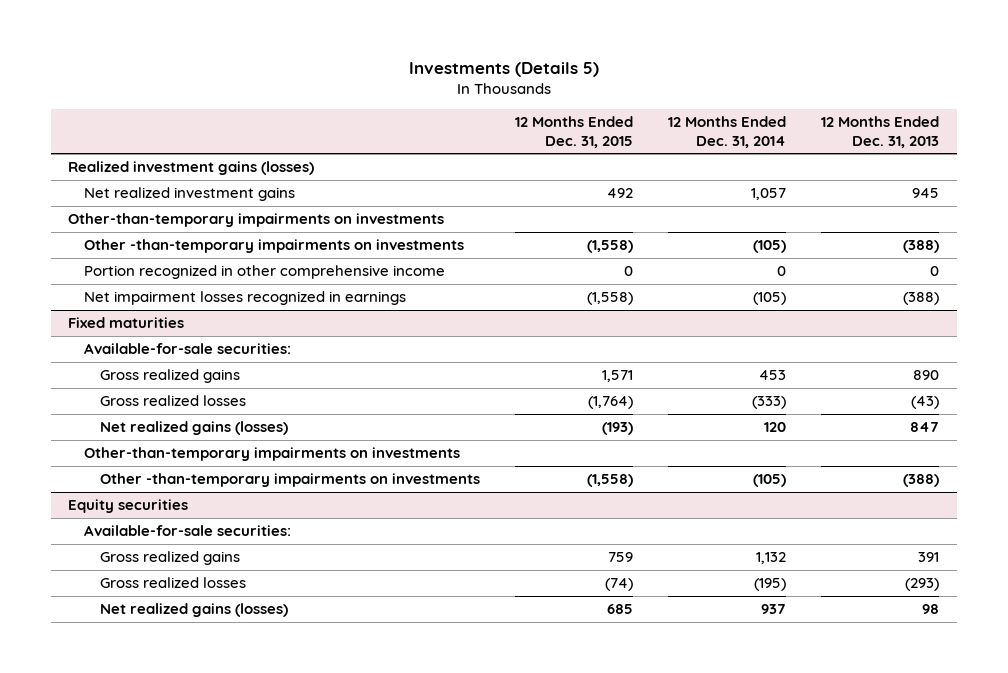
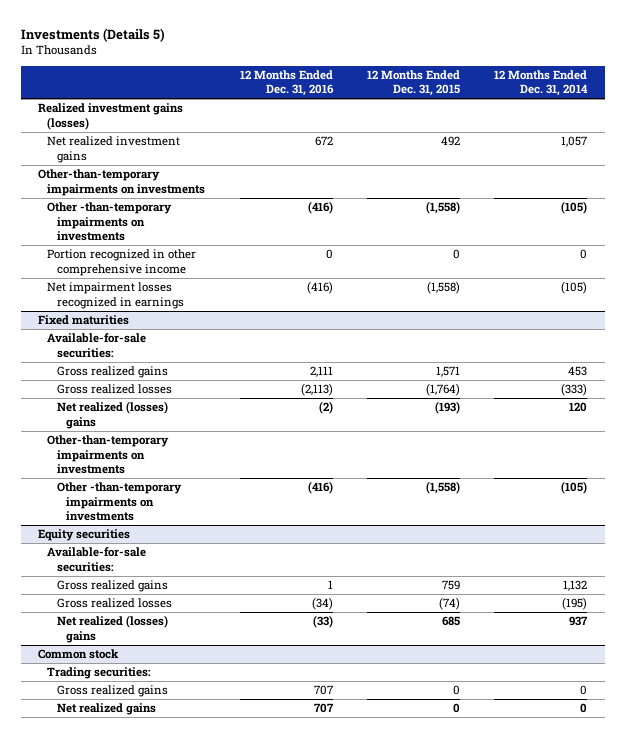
[821,116,940,148] 12 Months Ended Dec. 31, 2013 -> none
none -> [239,69,334,97] 12 Months Ended Dec. 31, 2016
[100,421,289,436] Net realized gains (losses) -> [56,401,168,429] Net realized (losses) gains
[100,603,289,618] Net realized gains (losses) -> [56,615,168,643] Net realized (losses) gains
none -> [37,649,119,660] Common stock
none -> [47,667,152,680] Trading securities:
none -> [56,685,168,698] Gross realized gains
none -> [56,703,156,716] Net realized gains

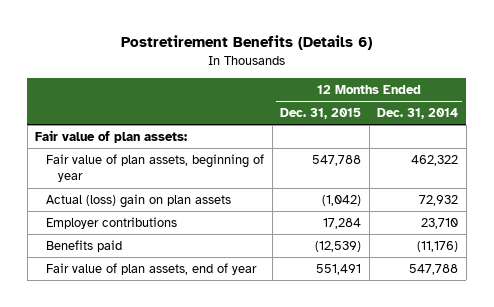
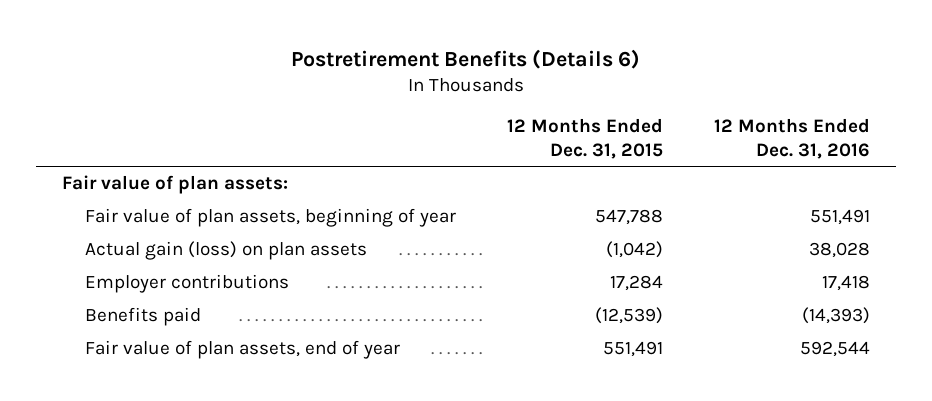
[377,108,459,120] Dec. 31, 2014 -> none
none -> [714,118,871,159] 12 Months Ended Dec. 31, 2016
[46,194,232,209] Actual (loss) gain on plan assets -> [85,241,368,261] Actual gain (loss) on plan assets

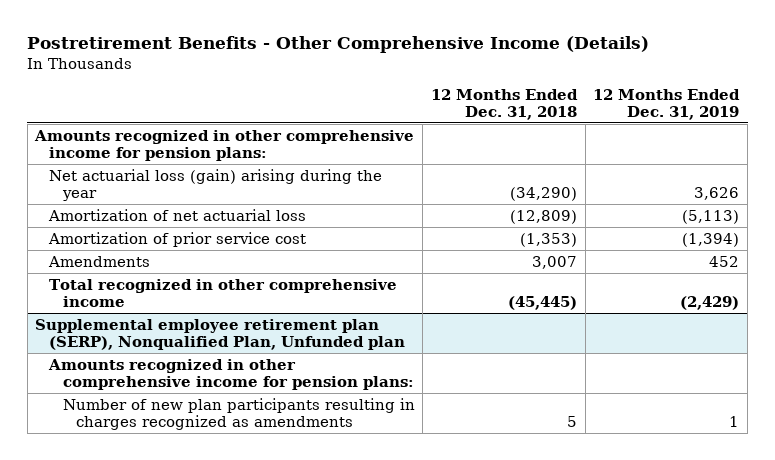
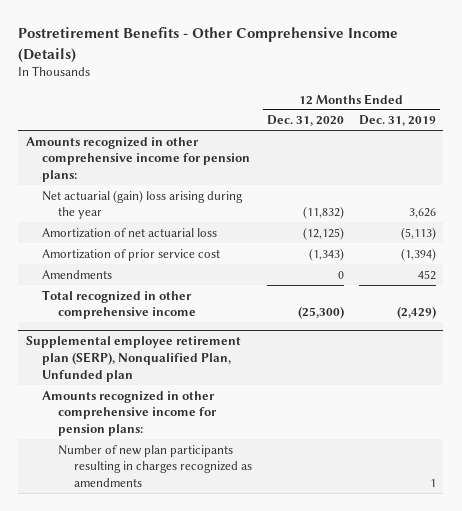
[431,88,579,120] 12 Months Ended Dec. 31, 2018 -> none
none -> [266,115,344,127] Dec. 31, 2020
[48,168,382,201] Net actuarial loss (gain) arising during the year -> [41,189,243,220] Net actuarial (gain) loss arising during the year

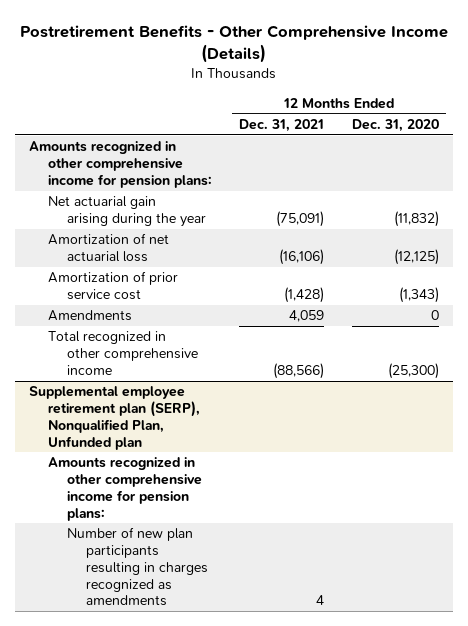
[358,115,436,127] Dec. 31, 2019 -> none
none -> [239,118,325,132] Dec. 31, 2021
[41,189,243,220] Net actuarial (gain) loss arising during the year -> [47,196,206,228] Net actuarial gain arising during the year

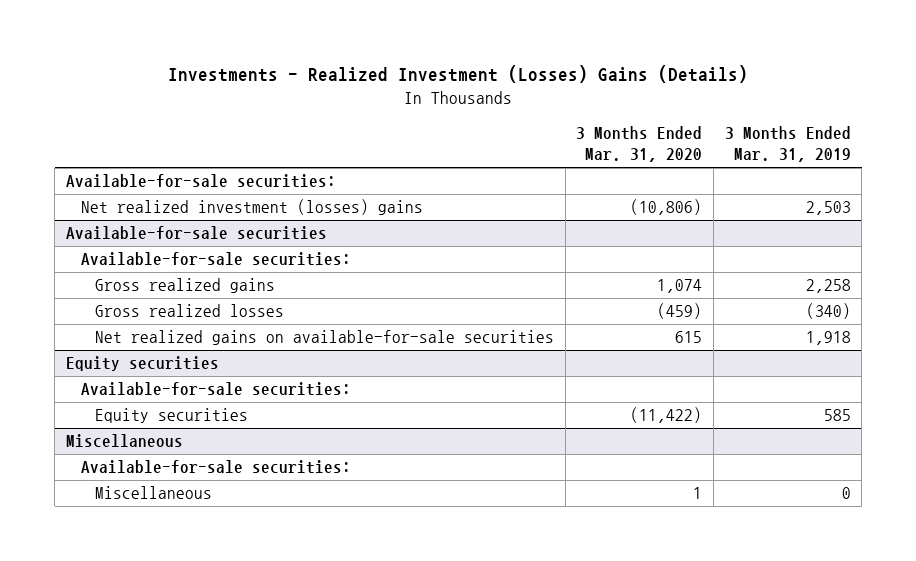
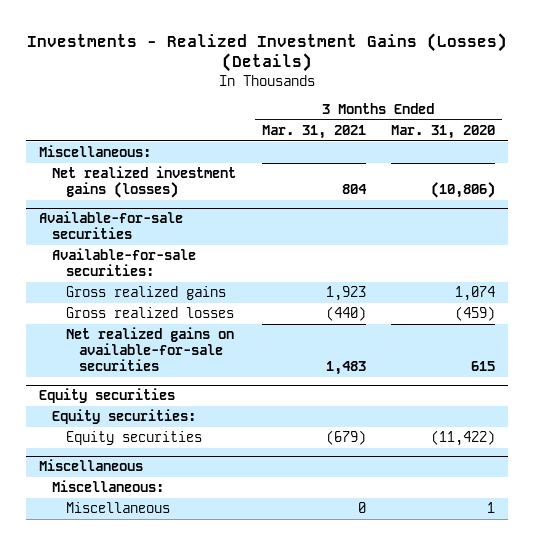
[168,65,749,84] Investments - Realized Investment (Losses) Gains (Details) -> [26,32,507,73] Investments - Realized Investment Gains (Losses) (Details)
[724,125,851,163] 3 Months Ended Mar. 31, 2019 -> none
none -> [261,124,366,139] Mar. 31, 2021
[65,174,336,189] Available-for-sale securities: -> none
none -> [38,145,151,158] Miscellaneous:
[80,199,423,216] Net realized investment (losses) gains -> [52,166,237,199] Net realized investment gains (losses)
[80,382,351,397] Available-for-sale securities: -> none
none -> [52,409,197,425] Equity securities:
[80,460,351,475] Available-for-sale securities: -> none
none -> [52,480,165,493] Miscellaneous:

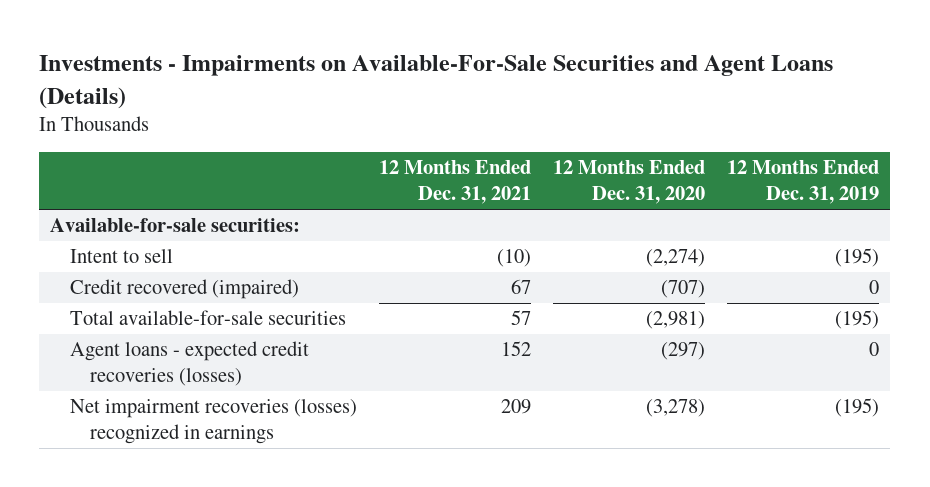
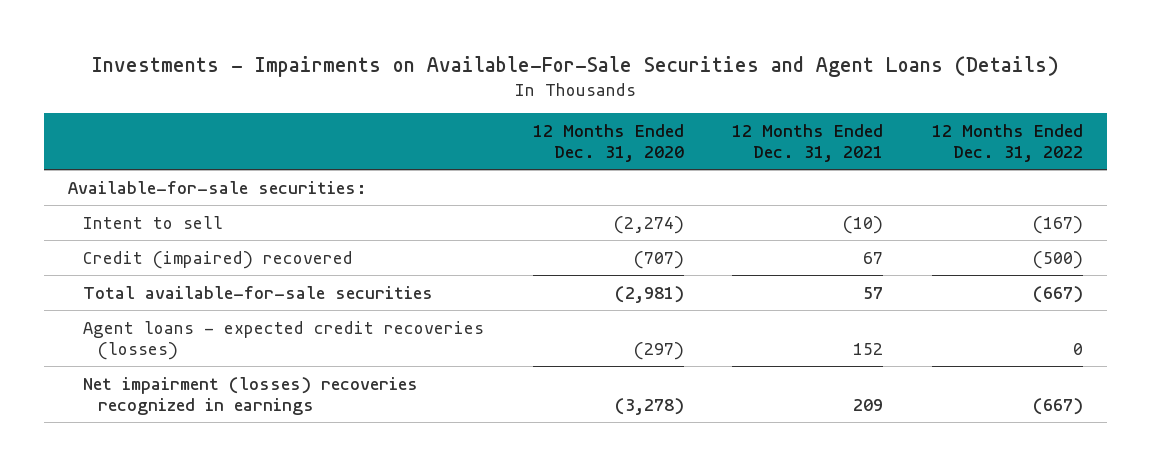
[727,160,880,205] 12 Months Ended Dec. 31, 2019 -> none
none -> [932,123,1084,162] 12 Months Ended Dec. 31, 2022
[70,279,300,300] Credit recovered (impaired) -> [83,250,354,269] Credit (impaired) recovered
[70,399,358,445] Net impairment recoveries (losses) recognized in earnings -> [83,376,419,415] Net impairment (losses) recoveries recognized in earnings

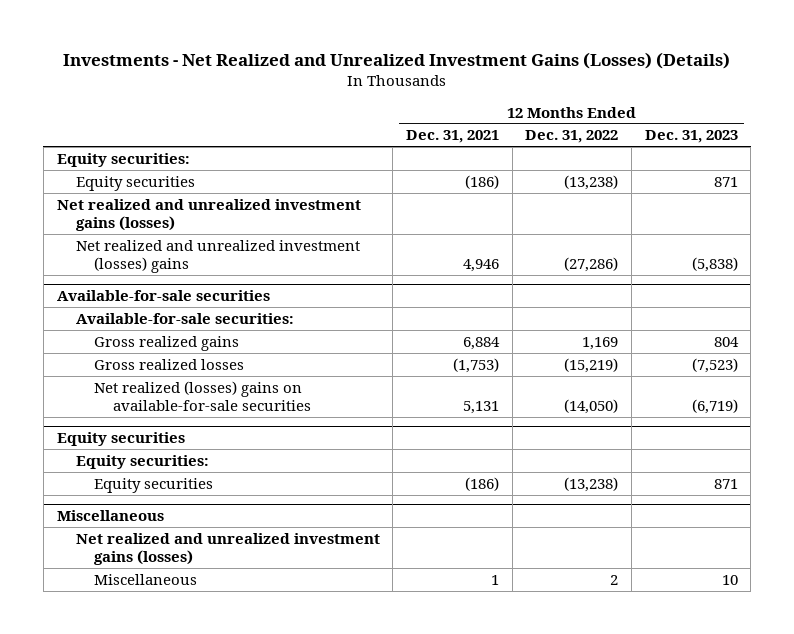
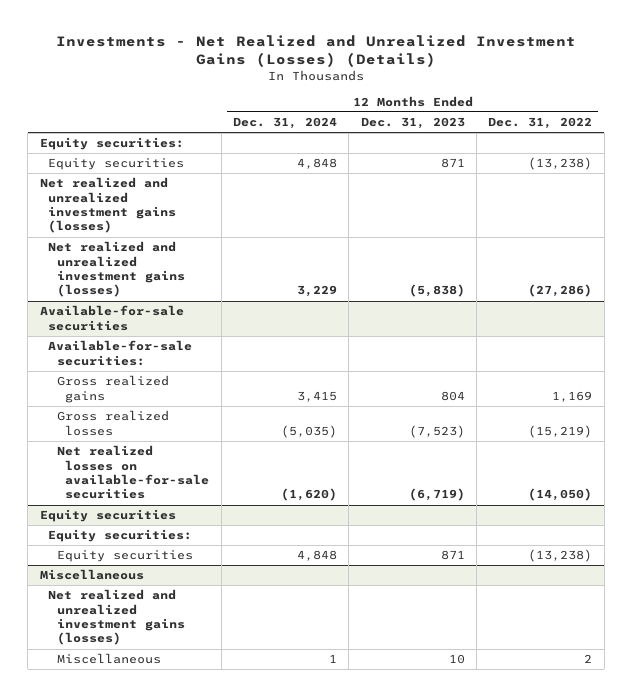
[405,130,499,144] Dec. 31, 2021 -> none
none -> [232,117,337,130] Dec. 31, 2024
[75,239,360,273] Net realized and unrealized investment (losses) gains -> [48,241,185,298] Net realized and unrealized investment gains (losses)
[94,380,312,411] Net realized (losses) gains on available-for-sale securities -> [56,445,210,500] Net realized losses on available-for-sale securities

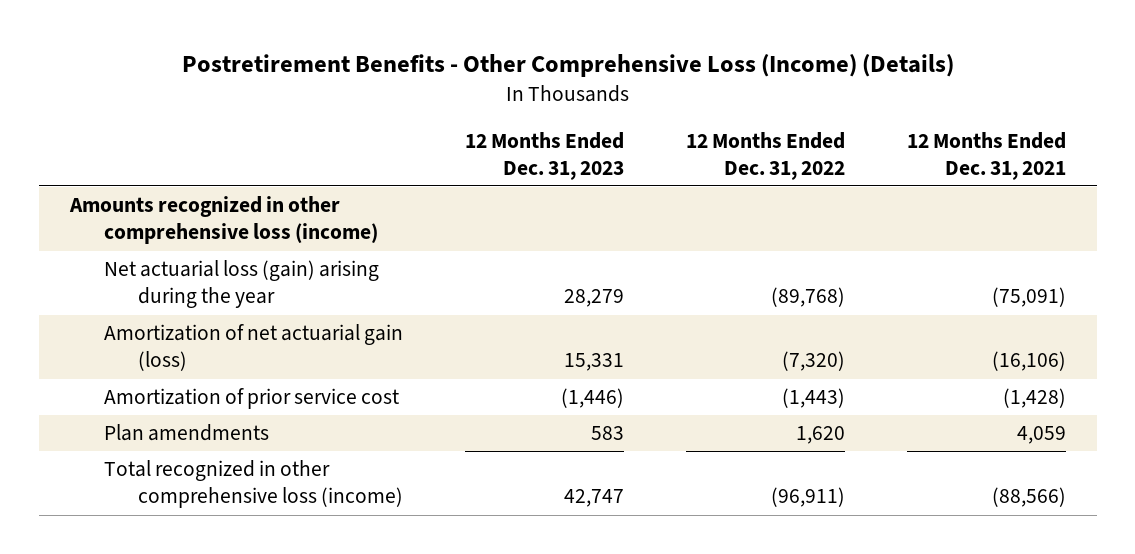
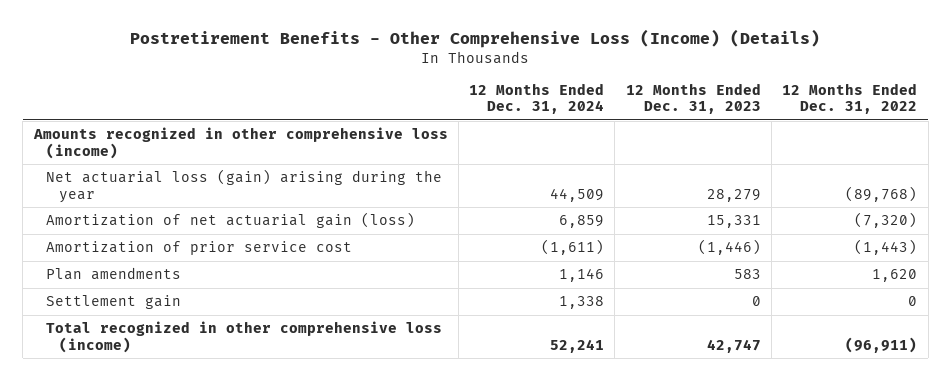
[906,131,1066,180] 12 Months Ended Dec. 31, 2021 -> none
none -> [469,82,605,115] 12 Months Ended Dec. 31, 2024
none -> [46,295,182,310] Settlement gain

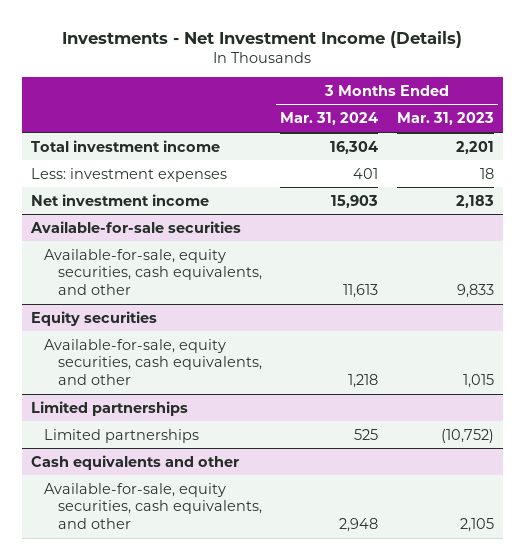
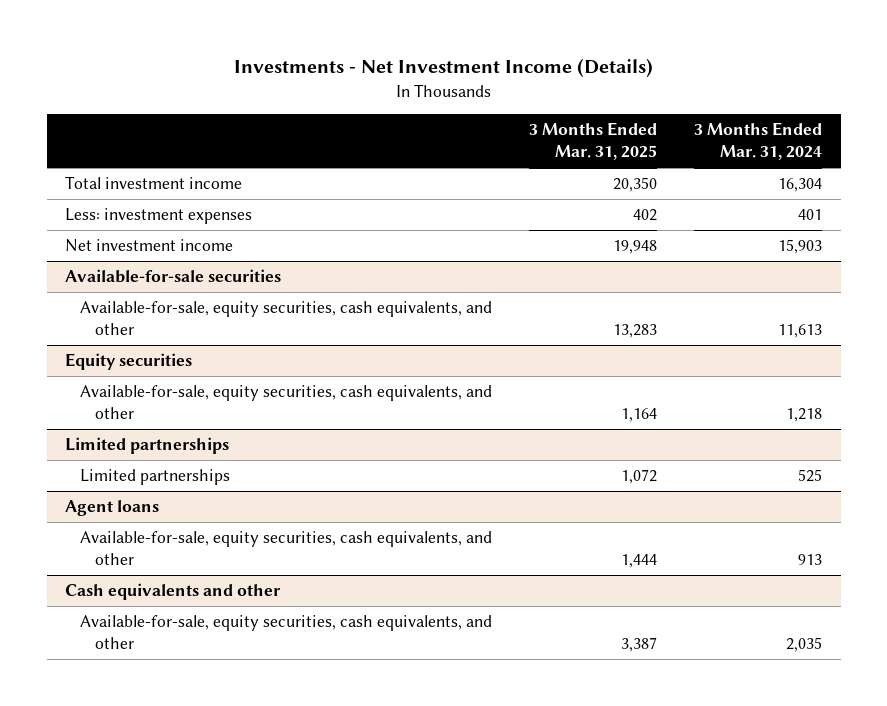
[396,112,494,126] Mar. 31, 2023 -> none
none -> [529,122,658,161] 3 Months Ended Mar. 31, 2025
none -> [65,500,160,517] Agent loans
none -> [79,531,492,566] Available-for-sale, equity securities, cash equivalents, and other
[339,517,379,532] 2,948 -> [786,637,823,653] 2,035

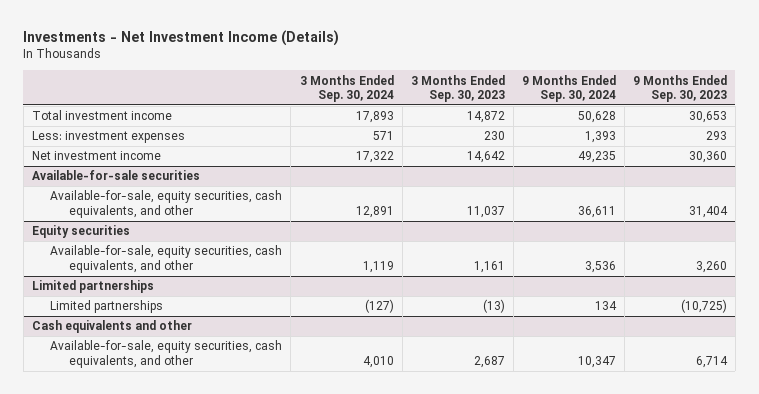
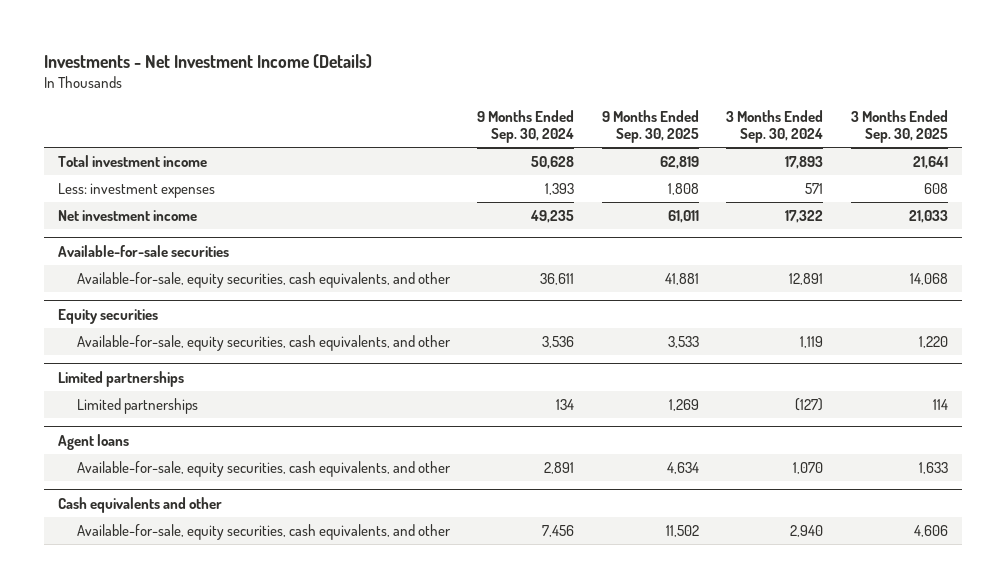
[410,74,505,103] 3 Months Ended Sep. 30, 2023 -> none
[632,74,727,103] 9 Months Ended Sep. 30, 2023 -> none
none -> [601,109,699,144] 9 Months Ended Sep. 30, 2025
none -> [850,109,948,144] 3 Months Ended Sep. 30, 2025
none -> [57,433,129,450] Agent loans
none -> [76,460,451,477] Available-for-sale, equity securities, cash equivalents, and other
[362,355,394,368] 4,010 -> [790,524,824,537] 2,940
[577,355,616,368] 10,347 -> [542,524,575,537] 7,456

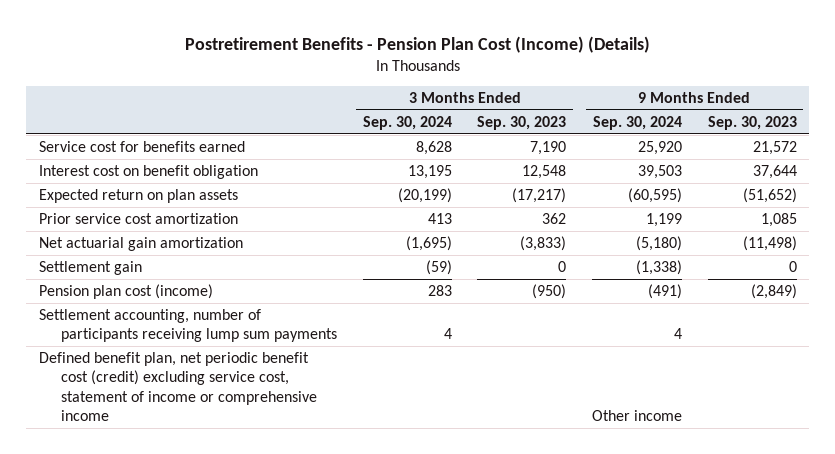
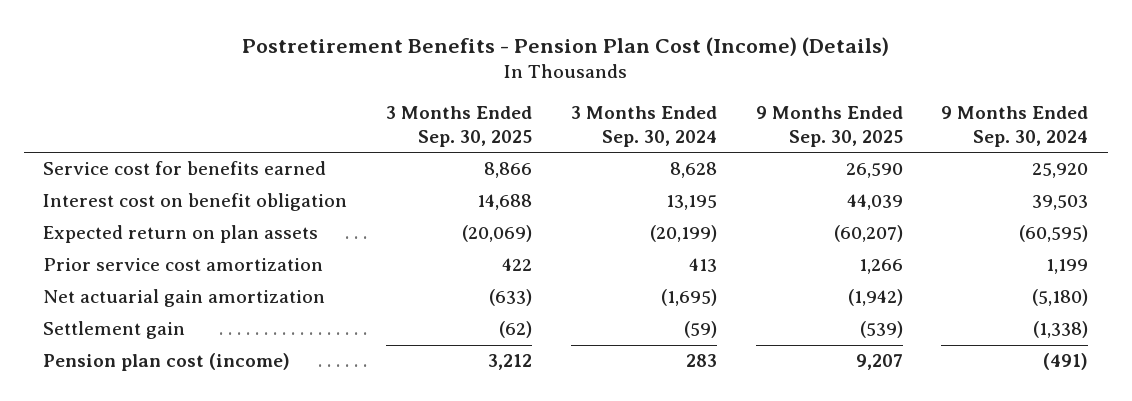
[477,115,567,130] Sep. 30, 2023 -> none
[707,115,797,130] Sep. 30, 2023 -> none
none -> [386,106,533,147] 3 Months Ended Sep. 30, 2025
none -> [755,106,903,147] 9 Months Ended Sep. 30, 2025
[38,308,338,343] Settlement accounting, number of participants receiving lump sum payments -> none
[38,351,318,422] Defined benefit plan, net periodic benefit cost (credit) excluding service cost, statement of income or comprehensive income -> none

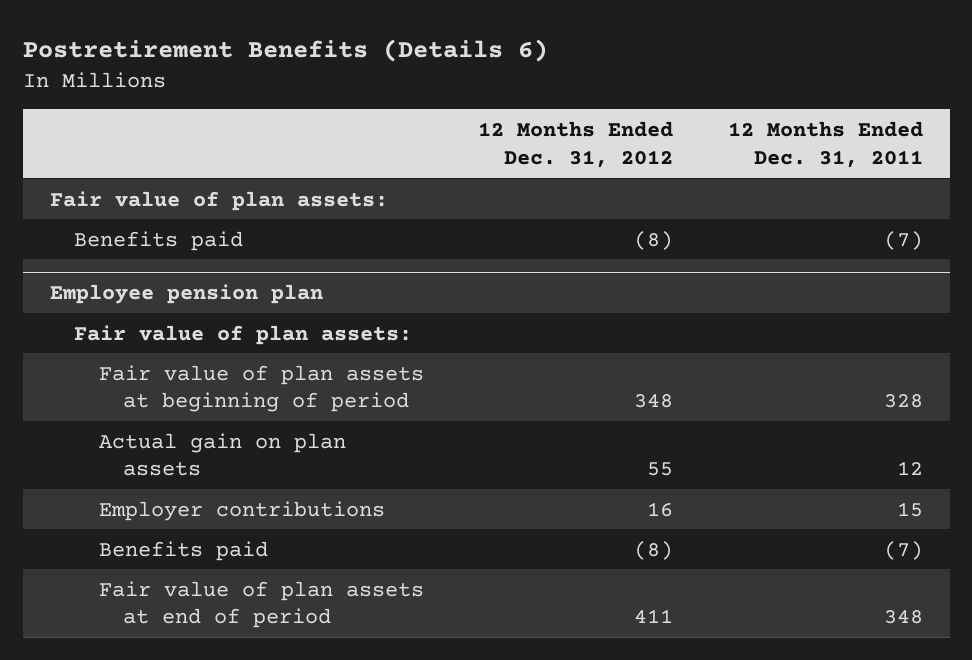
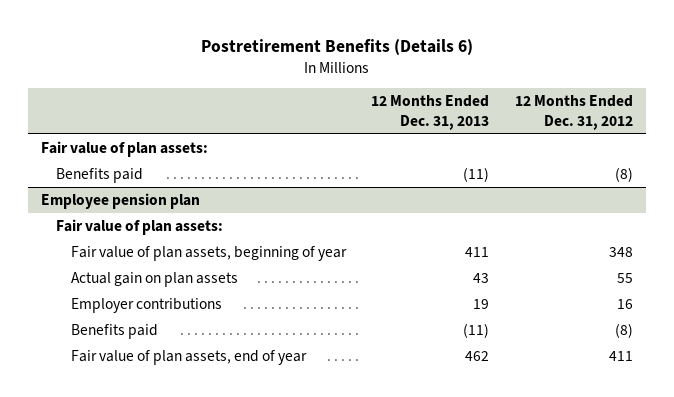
[727,121,923,168] 12 Months Ended Dec. 31, 2011 -> none
none -> [371,95,490,130] 12 Months Ended Dec. 31, 2013
[98,364,424,413] Fair value of plan assets at beginning of period -> [70,246,347,262] Fair value of plan assets, beginning of year
[98,580,424,629] Fair value of plan assets at end of period -> [70,350,307,366] Fair value of plan assets, end of year

